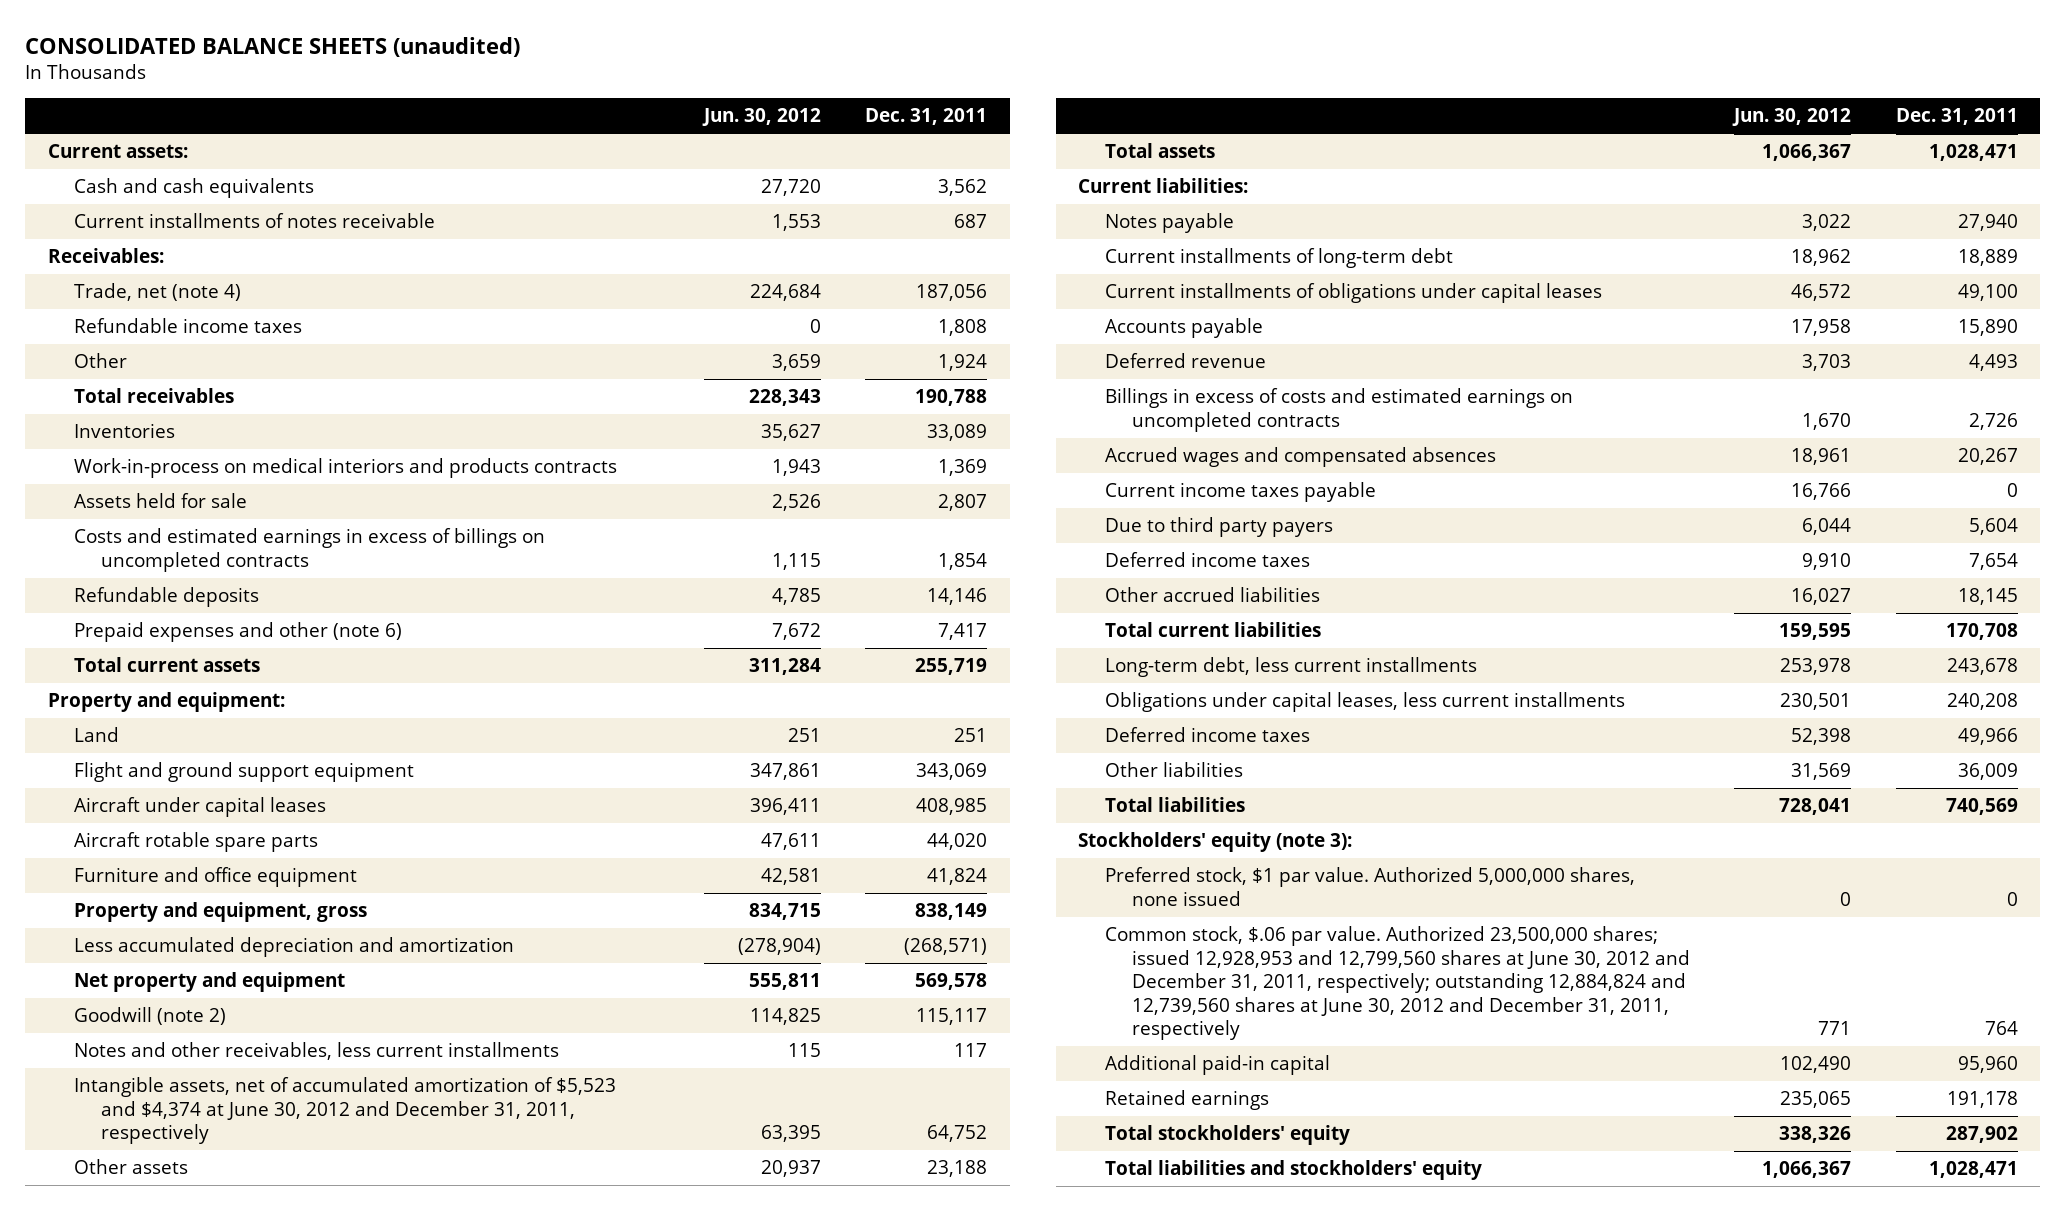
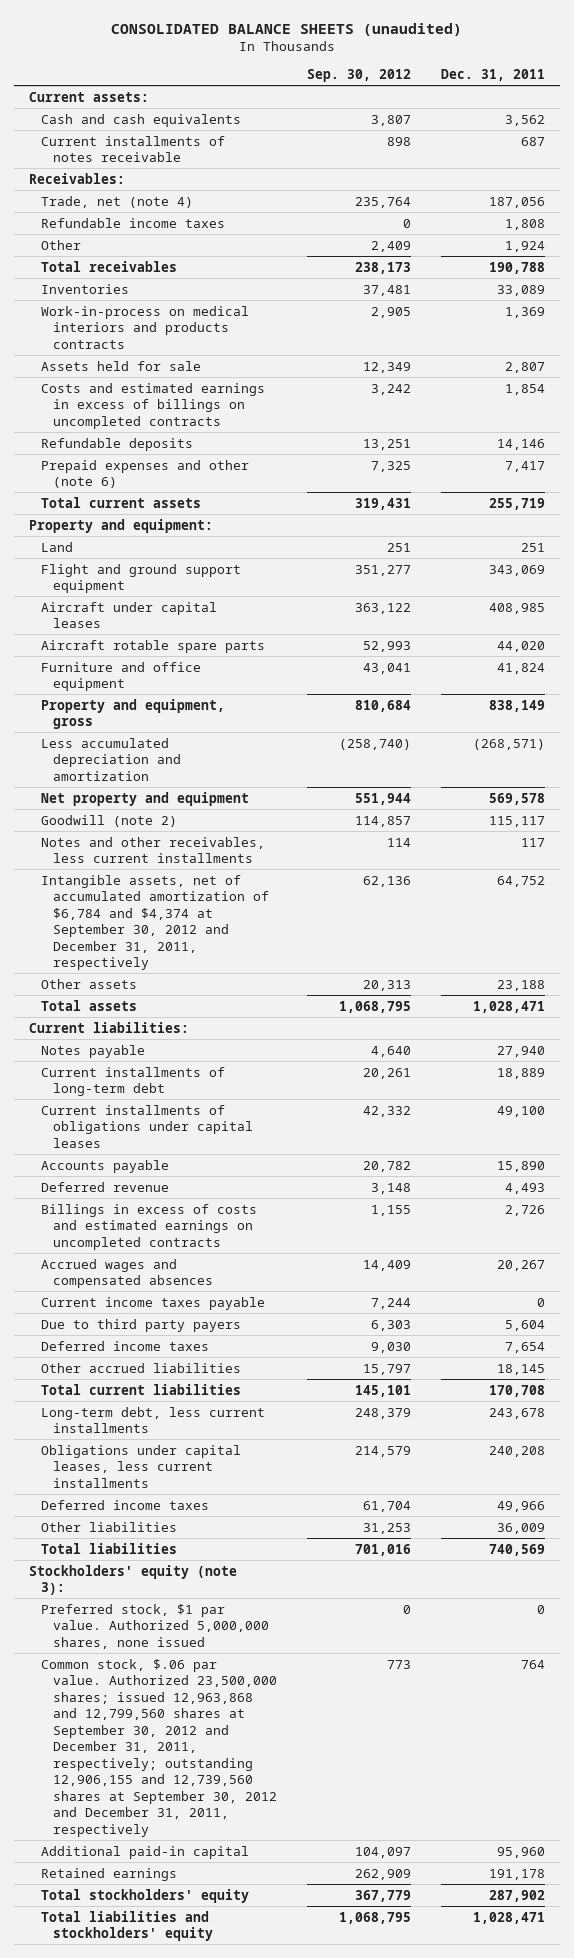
[701,108,821,127] Jun. 30, 2012 -> none
none -> [306,69,411,83] Sep. 30, 2012
[74,1077,617,1145] Intangible assets, net of accumulated amortization of $5,523 and $4,374 at June 30, 2012 and December 31, 2011, respectively -> [40,874,269,971] Intangible assets, net of accumulated amortization of $6,784 and $4,374 at September 30, 2012 and December 31, 2011, respectively
[1104,926,1690,1041] Common stock, $.06 par value. Authorized 23,500,000 shares; issued 12,928,953 and 12,799,560 shares at June 30, 2012 and December 31, 2011, respectively; outstanding 12,884,824 and 12,739,560 shares at June 30, 2012 and December 31, 2011, respectively -> [40,1658,277,1837] Common stock, $.06 par value. Authorized 23,500,000 shares; issued 12,963,868 and 12,799,560 shares at September 30, 2012 and December 31, 2011, respectively; outstanding 12,906,155 and 12,739,560 shares at September 30, 2012 and December 31, 2011, respectively

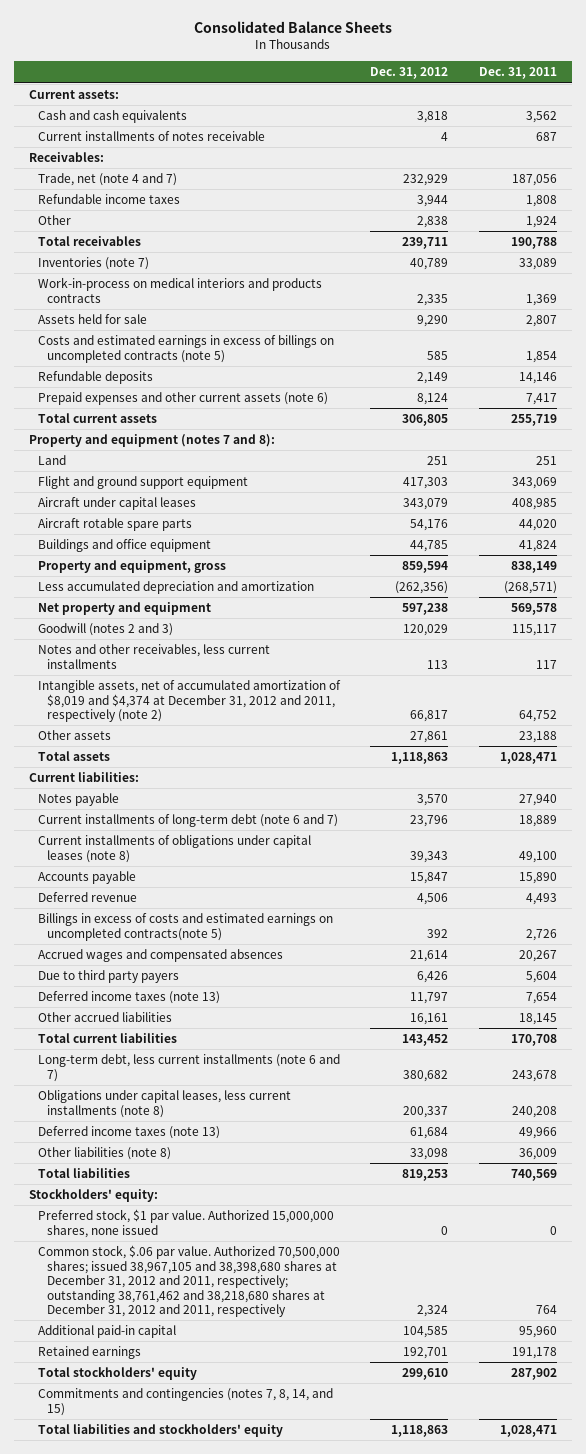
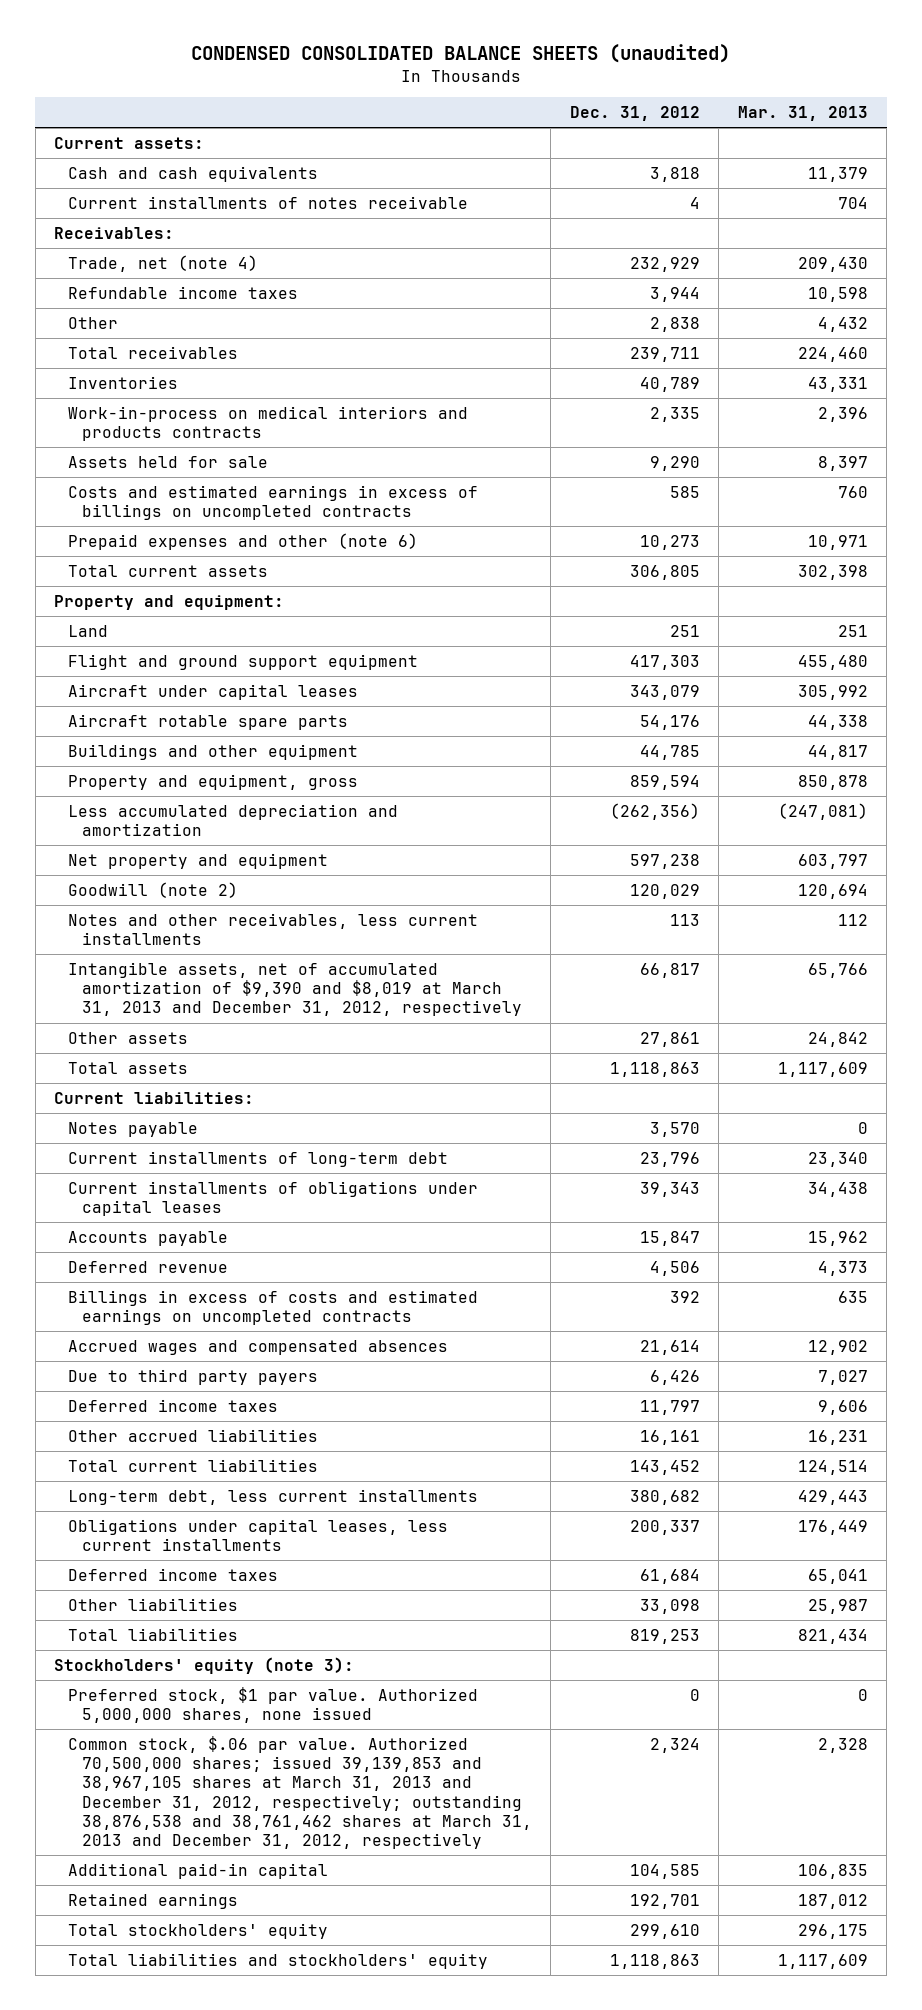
[194,21,393,34] Consolidated Balance Sheets -> [190,44,730,64] CONDENSED CONSOLIDATED BALANCE SHEETS (unaudited)
[478,67,557,80] Dec. 31, 2011 -> none
none -> [737,106,868,122] Mar. 31, 2013
[38,173,178,187] Trade, net (note 4 and 7) -> [67,254,258,272] Trade, net (note 4)
[38,257,150,271] Inventories (note 7) -> [67,375,178,389] Inventories
[38,371,154,385] Refundable deposits -> none
[38,335,335,363] Costs and estimated earnings in excess of billings on uncompleted contracts (note 5) -> [67,484,478,521] Costs and estimated earnings in excess of billings on uncompleted contracts
[38,392,329,406] Prepaid expenses and other current assets (note 6) -> [67,532,418,550] Prepaid expenses and other (note 6)
[417,393,449,406] 8,124 -> [639,534,700,550] 10,273
[29,434,276,448] Property and equipment (notes 7 and 8): -> [54,594,285,610] Property and equipment:
[38,539,212,553] Buildings and office equipment -> [67,743,358,760] Buildings and other equipment
[38,623,174,637] Goodwill (notes 2 and 3) -> [67,881,238,898] Goodwill (note 2)
[38,680,342,723] Intangible assets, net of accumulated amortization of $8,019 and $4,374 at December 31, 2012 and 2011, respectively (note 2) -> [67,961,522,1017] Intangible assets, net of accumulated amortization of $9,390 and $8,019 at March 31, 2013 and December 31, 2012, respectively
[38,814,339,828] Current installments of long-term debt (note 6 and 7) -> [67,1150,448,1167] Current installments of long-term debt
[38,835,312,863] Current installments of obligations under capital leases (note 8) -> [67,1180,478,1217] Current installments of obligations under capital leases
[38,913,334,941] Billings in excess of costs and estimated earnings on uncompleted contracts(note 5) -> [67,1289,478,1326] Billings in excess of costs and estimated earnings on uncompleted contracts
[38,991,221,1005] Deferred income taxes (note 13) -> [67,1398,278,1412] Deferred income taxes
[38,1054,341,1082] Long-term debt, less current installments (note 6 and 7) -> [67,1488,478,1505] Long-term debt, less current installments
[38,1090,292,1118] Obligations under capital leases, less current installments (note 8) -> [67,1518,448,1552] Obligations under capital leases, less current installments
[38,1126,221,1140] Deferred income taxes (note 13) -> [67,1567,278,1581] Deferred income taxes
[38,1147,172,1161] Other liabilities (note 8) -> [67,1597,238,1611] Other liabilities
[29,1189,159,1203] Stockholders' equity: -> [54,1656,355,1674] Stockholders' equity (note 3):
[38,1209,335,1238] Preferred stock, $1 par value. Authorized 15,000,000 shares, none issued -> [67,1686,478,1724] Preferred stock, $1 par value. Authorized 5,000,000 shares, none issued
[38,1245,341,1318] Common stock, $.06 par value. Authorized 70,500,000 shares; issued 38,967,105 and 38,398,680 shares at December 31, 2012 and 2011, respectively; outstanding 38,761,462 and 38,218,680 shares at December 31, 2012 and 2011, respectively -> [67,1735,532,1850] Common stock, $.06 par value. Authorized 70,500,000 shares; issued 39,139,853 and 38,967,105 shares at March 31, 2013 and December 31, 2012, respectively; outstanding 38,876,538 and 38,761,462 shares at March 31, 2013 and December 31, 2012, respectively
[38,1388,334,1416] Commitments and contingencies (notes 7, 8, 14, and 15) -> none

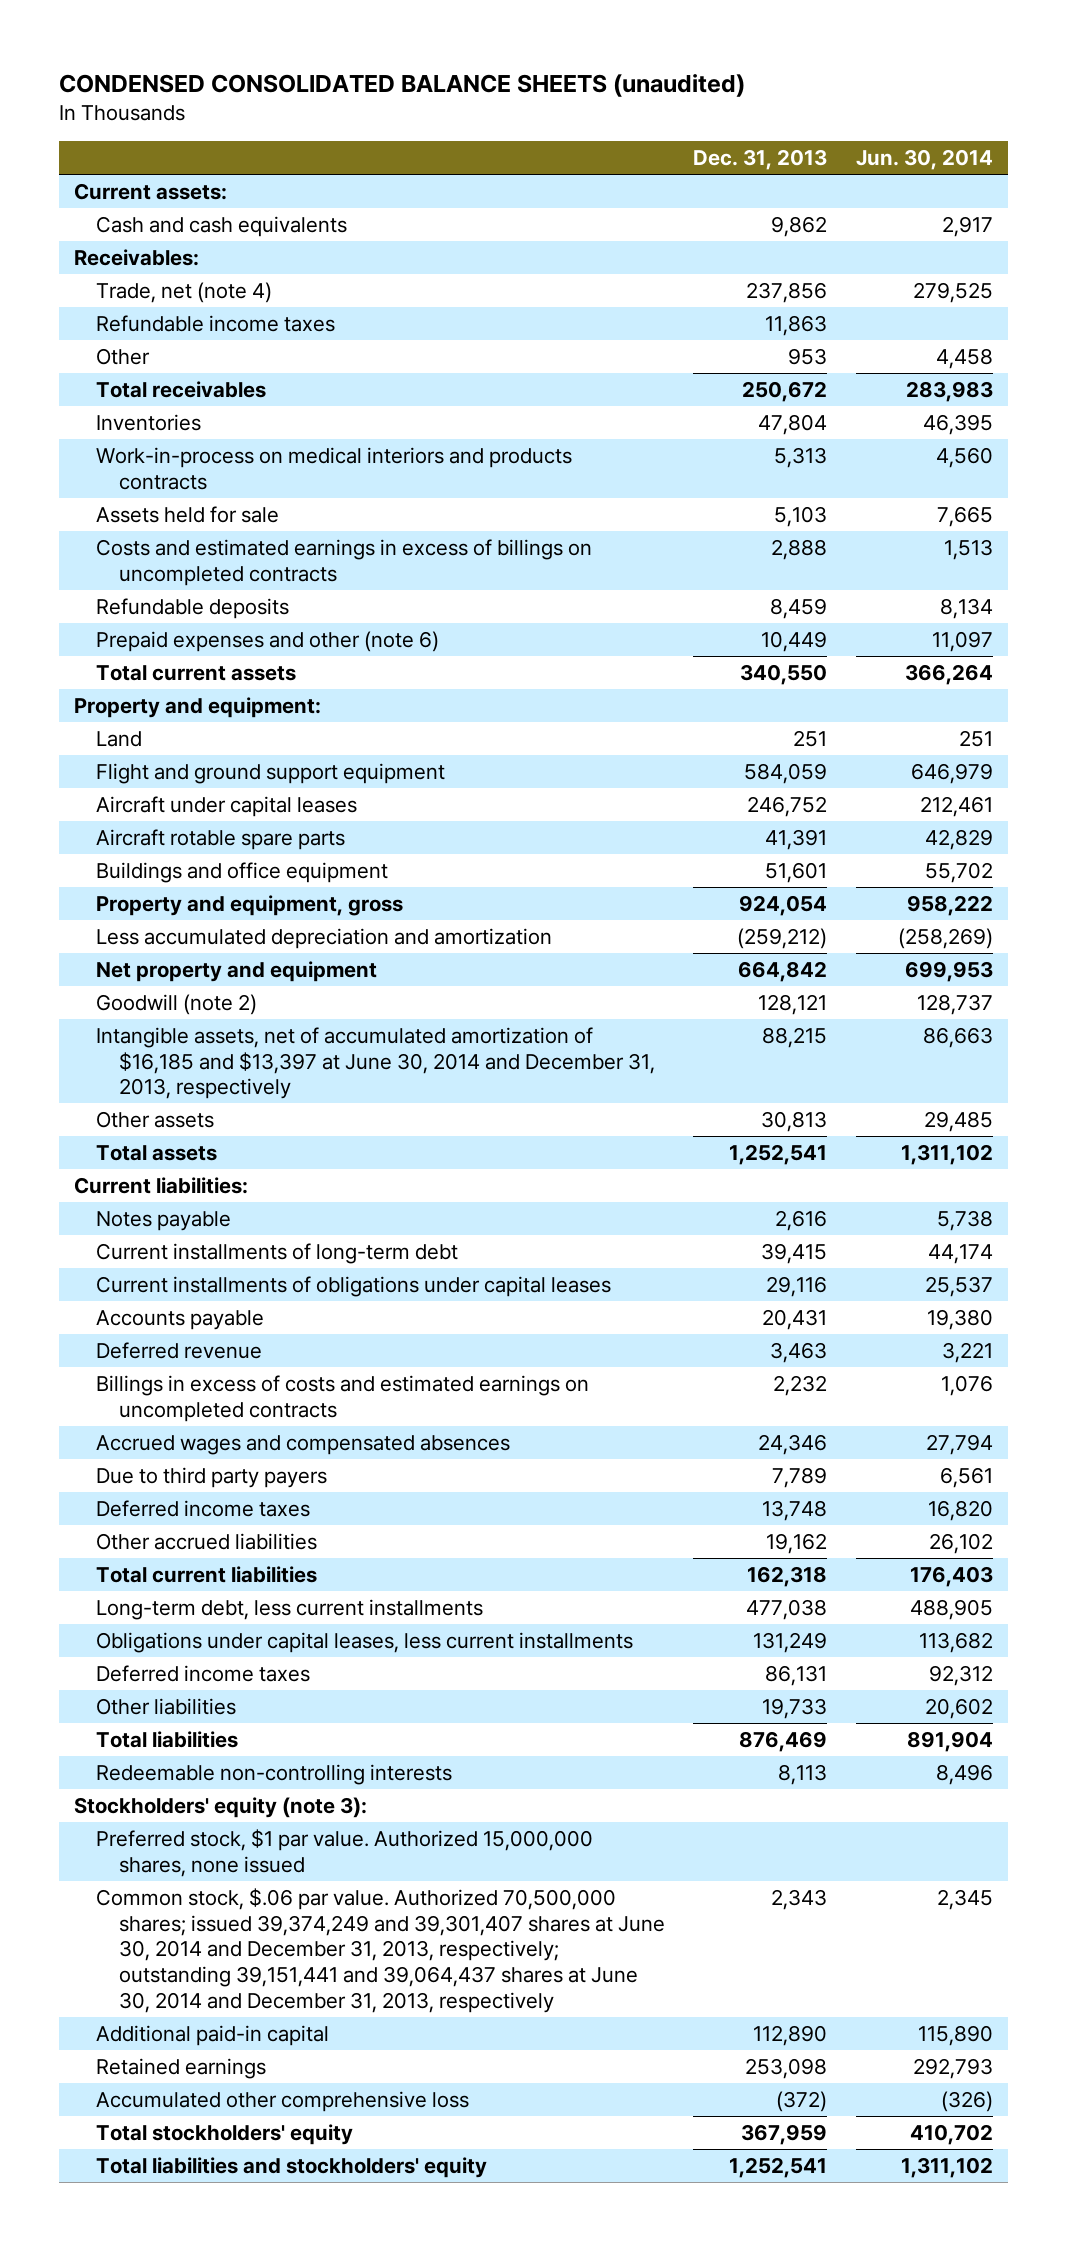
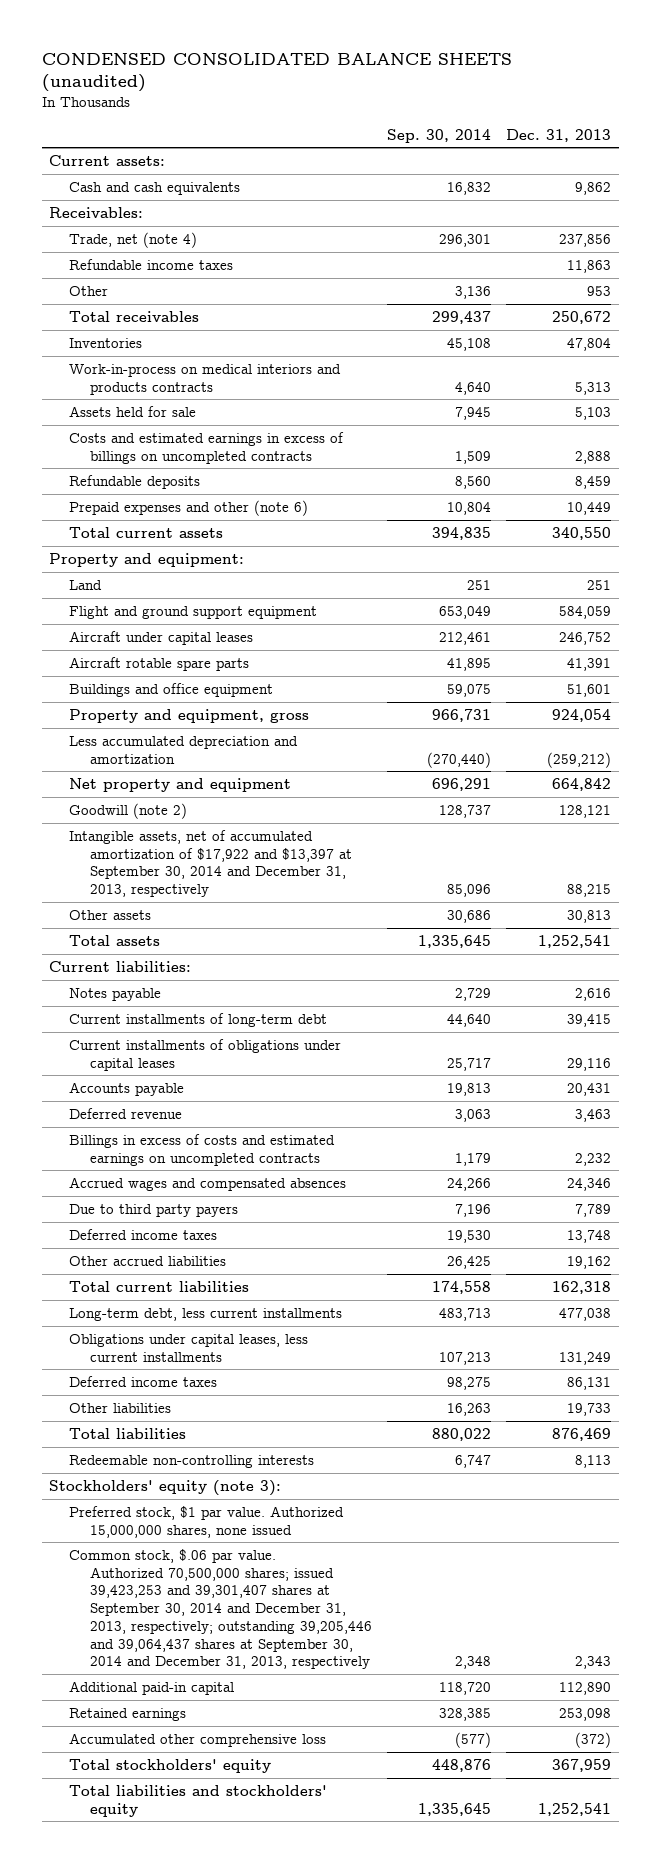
[856,149,994,171] Jun. 30, 2014 -> none
none -> [386,128,491,143] Sep. 30, 2014
[96,1026,655,1100] Intangible assets, net of accumulated amortization of $16,185 and $13,397 at June 30, 2014 and December 31, 2013, respectively -> [69,829,352,898] Intangible assets, net of accumulated amortization of $17,922 and $13,397 at September 30, 2014 and December 31, 2013, respectively
[96,1887,665,2013] Common stock, $.06 par value. Authorized 70,500,000 shares; issued 39,374,249 and 39,301,407 shares at June 30, 2014 and December 31, 2013, respectively; outstanding 39,151,441 and 39,064,437 shares at June 30, 2014 and December 31, 2013, respectively -> [69,1548,372,1670] Common stock, $.06 par value. Authorized 70,500,000 shares; issued 39,423,253 and 39,301,407 shares at September 30, 2014 and December 31, 2013, respectively; outstanding 39,205,446 and 39,064,437 shares at September 30, 2014 and December 31, 2013, respectively

